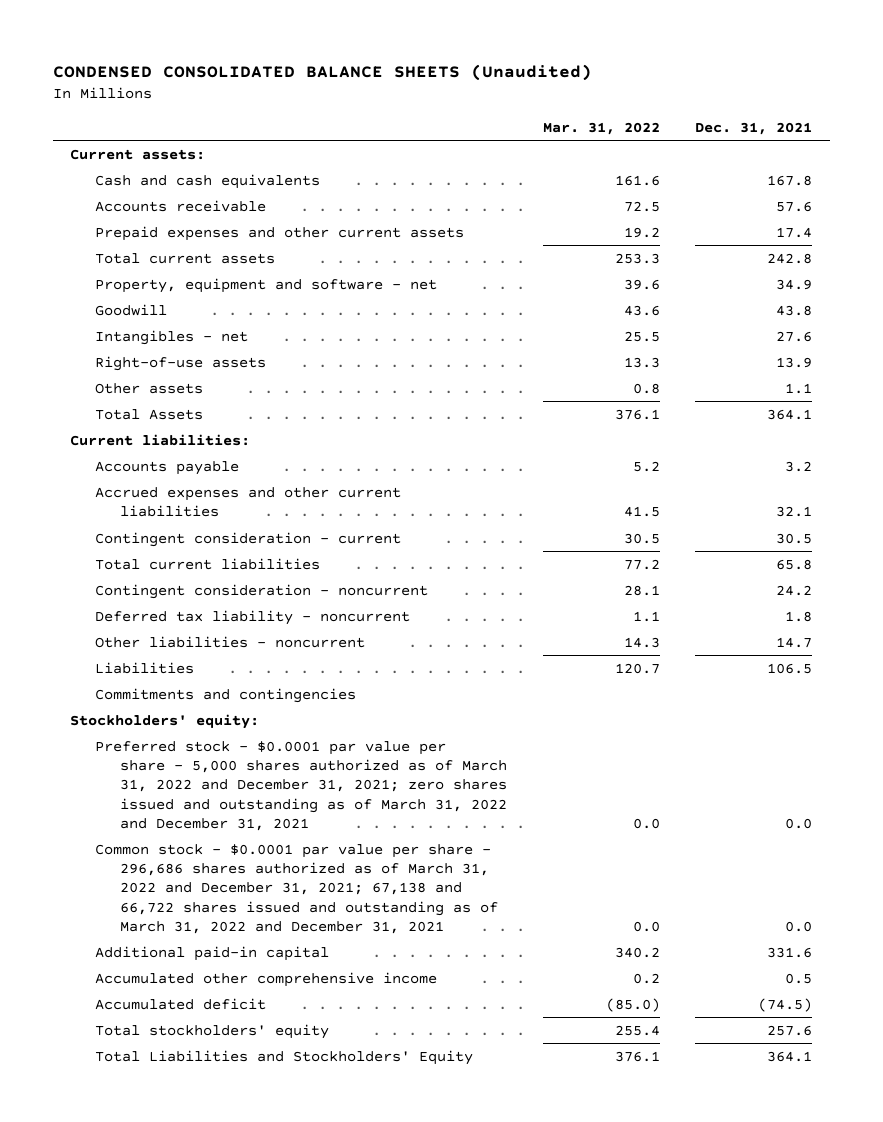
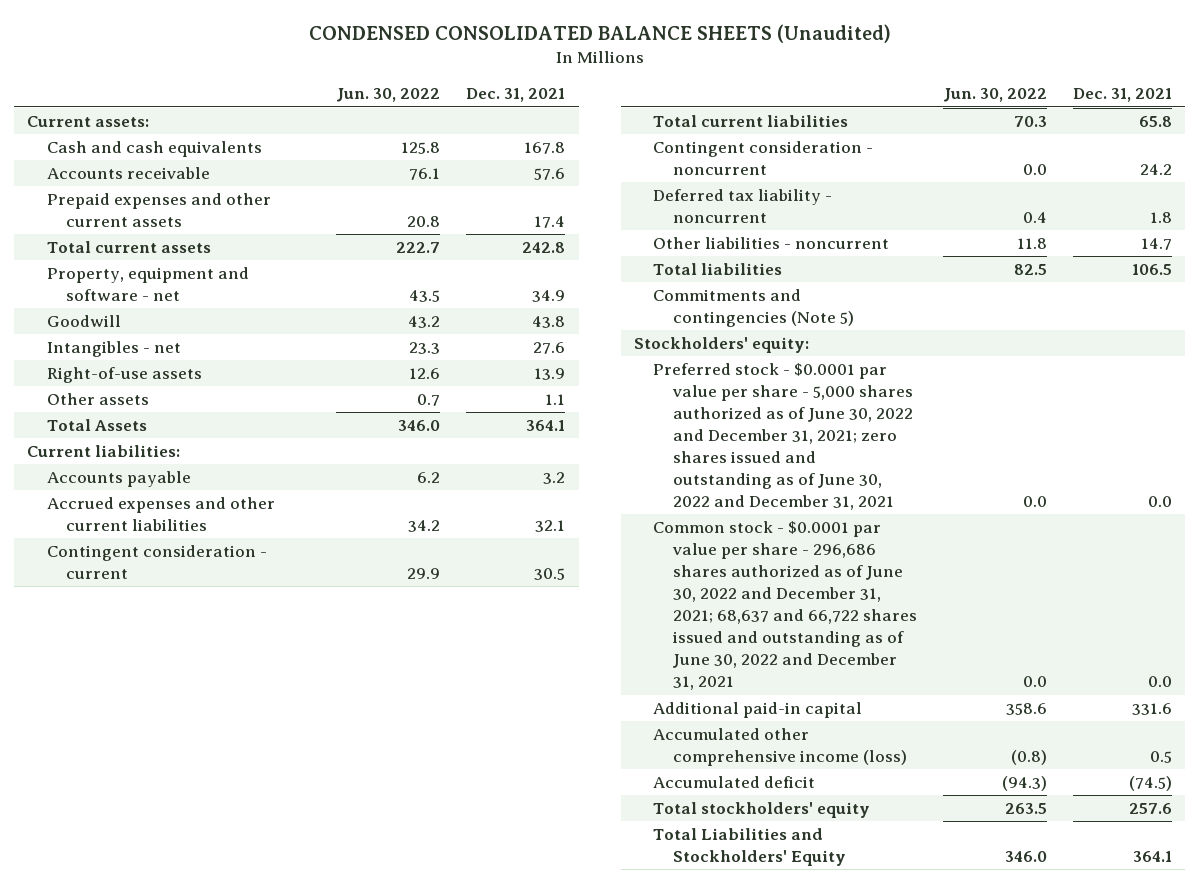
[542,121,660,135] Mar. 31, 2022 -> none
none -> [336,88,441,103] Jun. 30, 2022
[95,661,195,674] Liabilities -> [653,262,783,275] Total liabilities
[95,687,357,703] Commitments and contingencies -> [653,288,854,328] Commitments and contingencies (Note 5)
[95,740,508,831] Preferred stock - $0.0001 par value per share - 5,000 shares authorized as of March 31, 2022 and December 31, 2021; zero shares issued and outstanding as of March 31, 2022 and December 31, 2021 -> [653,362,913,511] Preferred stock - $0.0001 par value per share - 5,000 shares authorized as of June 30, 2022 and December 31, 2021; zero shares issued and outstanding as of June 30, 2022 and December 31, 2021
[95,843,499,934] Common stock - $0.0001 par value per share - 296,686 shares authorized as of March 31, 2022 and December 31, 2021; 67,138 and 66,722 shares issued and outstanding as of March 31, 2022 and December 31, 2021 -> [653,520,917,691] Common stock - $0.0001 par value per share - 296,686 shares authorized as of June 30, 2022 and December 31, 2021; 68,637 and 66,722 shares issued and outstanding as of June 30, 2022 and December 31, 2021
[95,971,438,987] Accumulated other comprehensive income -> [653,727,907,767] Accumulated other comprehensive income (loss)

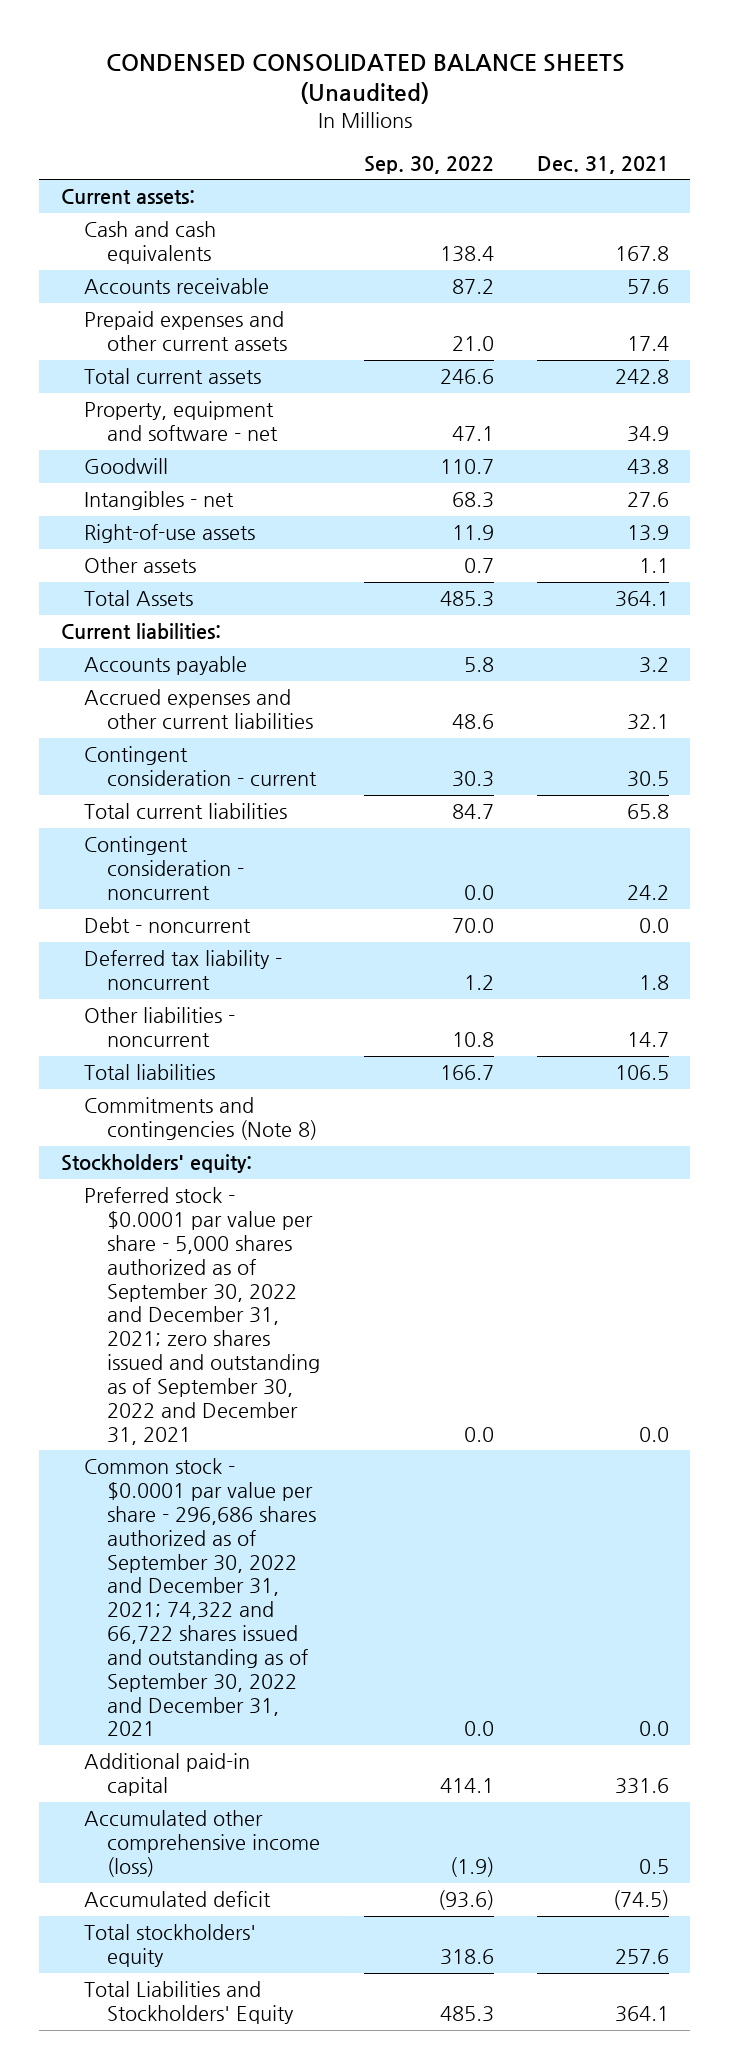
[336,88,441,103] Jun. 30, 2022 -> none
none -> [363,155,494,174] Sep. 30, 2022
none -> [84,917,252,934] Debt - noncurrent
[653,288,854,328] Commitments and contingencies (Note 5) -> [84,1097,318,1141] Commitments and contingencies (Note 8)
[653,362,913,511] Preferred stock - $0.0001 par value per share - 5,000 shares authorized as of June 30, 2022 and December 31, 2021; zero shares issued and outstanding as of June 30, 2022 and December 31, 2021 -> [84,1187,321,1445] Preferred stock - $0.0001 par value per share - 5,000 shares authorized as of September 30, 2022 and December 31, 2021; zero shares issued and outstanding as of September 30, 2022 and December 31, 2021
[653,520,917,691] Common stock - $0.0001 par value per share - 296,686 shares authorized as of June 30, 2022 and December 31, 2021; 68,637 and 66,722 shares issued and outstanding as of June 30, 2022 and December 31, 2021 -> [84,1458,317,1737] Common stock - $0.0001 par value per share - 296,686 shares authorized as of September 30, 2022 and December 31, 2021; 74,322 and 66,722 shares issued and outstanding as of September 30, 2022 and December 31, 2021

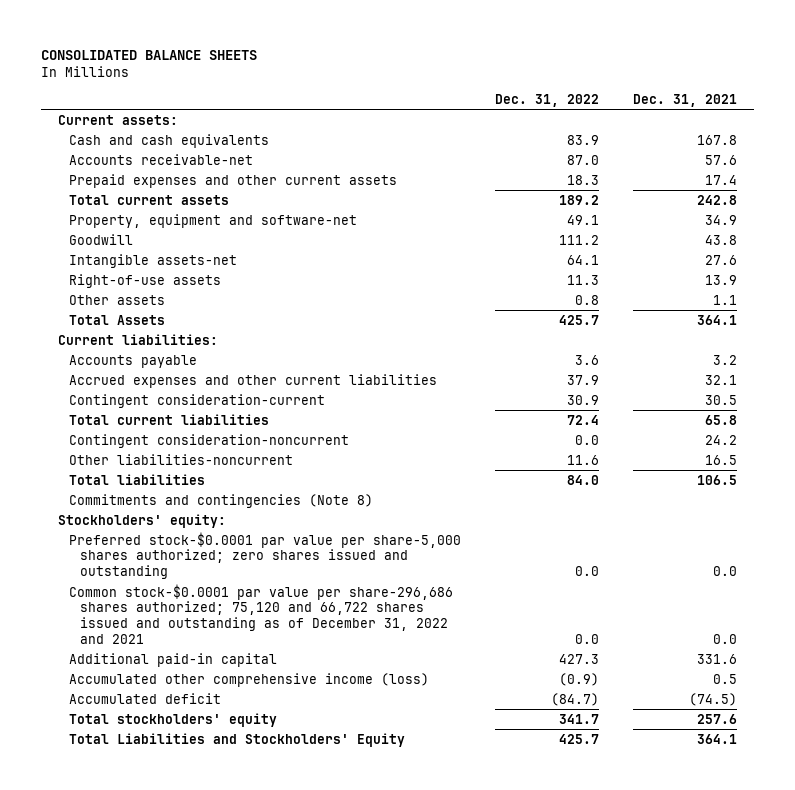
[105,53,625,105] CONDENSED CONSOLIDATED BALANCE SHEETS (Unaudited) -> [41,50,258,61] CONSOLIDATED BALANCE SHEETS
[363,155,494,174] Sep. 30, 2022 -> none
none -> [495,93,600,107] Dec. 31, 2022
[84,278,270,295] Accounts receivable -> [68,153,253,165] Accounts receivable-net
[84,401,279,442] Property, equipment and software - net -> [68,213,357,228] Property, equipment and software-net
[84,491,235,511] Intangibles - net -> [68,253,237,268] Intangible assets-net
[84,746,318,787] Contingent consideration - current -> [68,393,325,408] Contingent consideration-current
[84,917,252,934] Debt - noncurrent -> none
[84,950,283,991] Deferred tax liability - noncurrent -> none
[84,836,245,901] Contingent consideration - noncurrent -> [68,433,349,448] Contingent consideration-noncurrent
[84,1007,236,1048] Other liabilities - noncurrent -> [68,453,293,465] Other liabilities-noncurrent
[626,1032,669,1048] 14.7 -> [705,454,738,465] 16.5
[84,1187,321,1445] Preferred stock - $0.0001 par value per share - 5,000 shares authorized as of September 30, 2022 and December 31, 2021; zero shares issued and outstanding as of September 30, 2022 and December 31, 2021 -> [68,531,461,580] Preferred stock-$0.0001 par value per share-5,000 shares authorized; zero shares issued and outstanding
[84,1458,317,1737] Common stock - $0.0001 par value per share - 296,686 shares authorized as of September 30, 2022 and December 31, 2021; 74,322 and 66,722 shares issued and outstanding as of September 30, 2022 and December 31, 2021 -> [68,583,453,644] Common stock-$0.0001 par value per share-296,686 shares authorized; 75,120 and 66,722 shares issued and outstanding as of December 31, 2022 and 2021

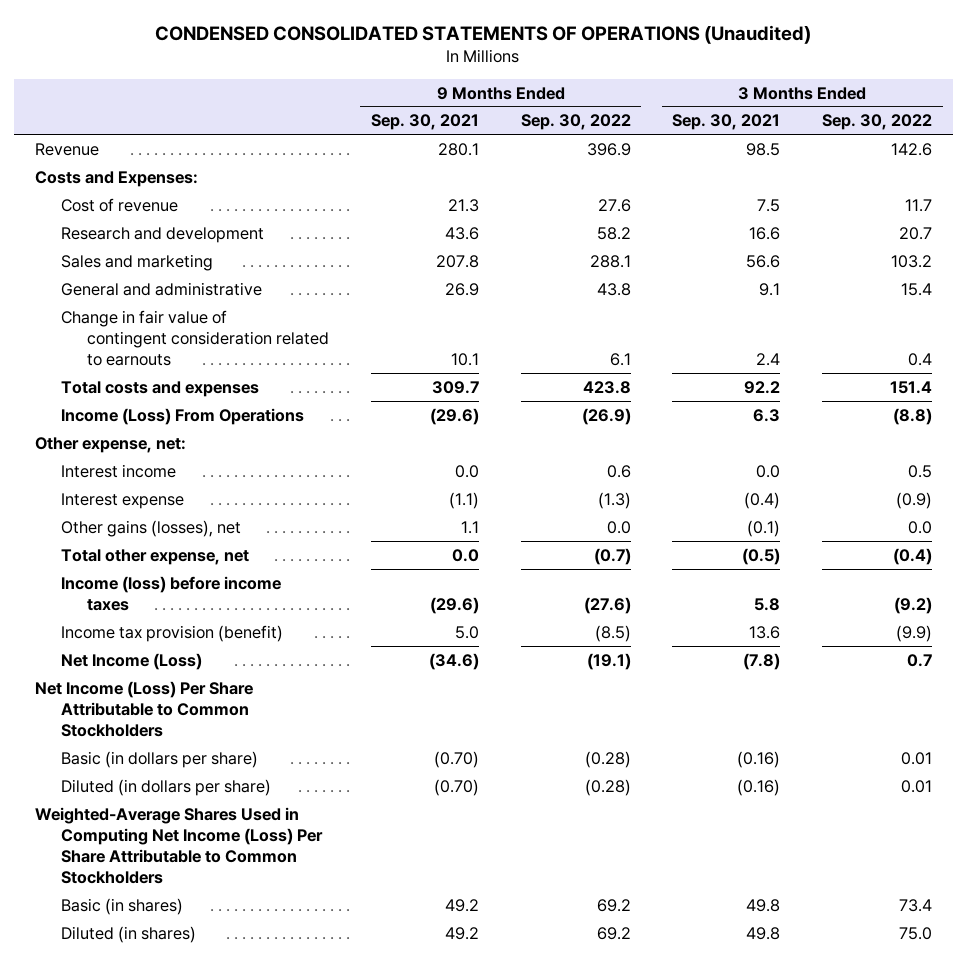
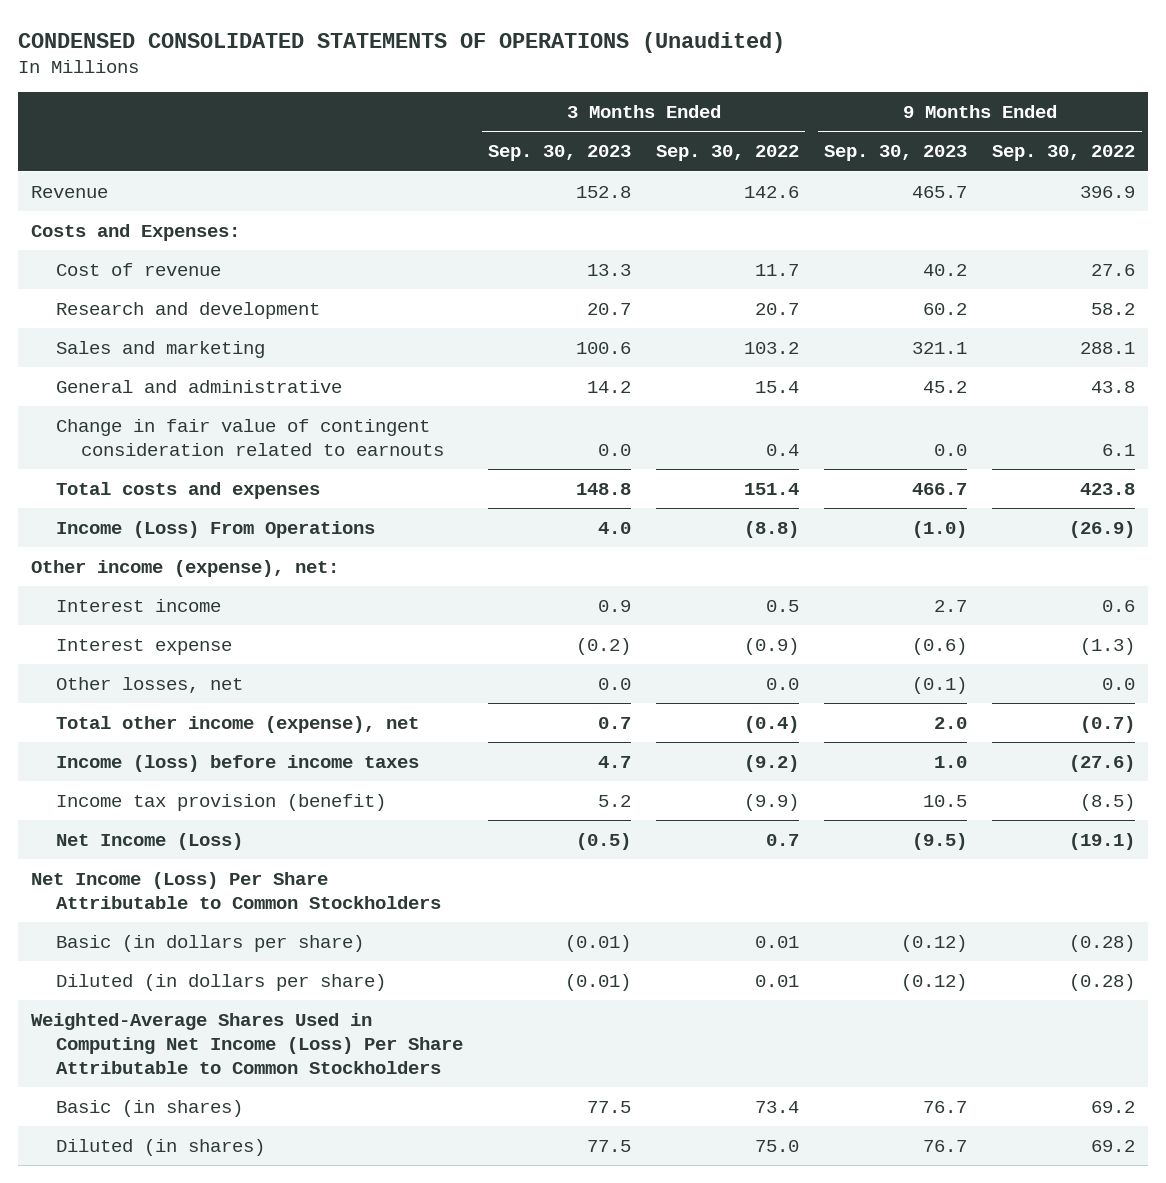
[370,114,479,131] Sep. 30, 2021 -> none
[672,114,781,131] Sep. 30, 2021 -> none
none -> [488,145,632,162] Sep. 30, 2023
none -> [824,145,968,162] Sep. 30, 2023
[34,436,186,453] Other expense, net: -> [30,559,339,577] Other income (expense), net:
[60,519,241,537] Other gains (losses), net -> [55,676,243,693] Other losses, net
[60,548,249,565] Total other expense, net -> [55,715,419,733] Total other income (expense), net

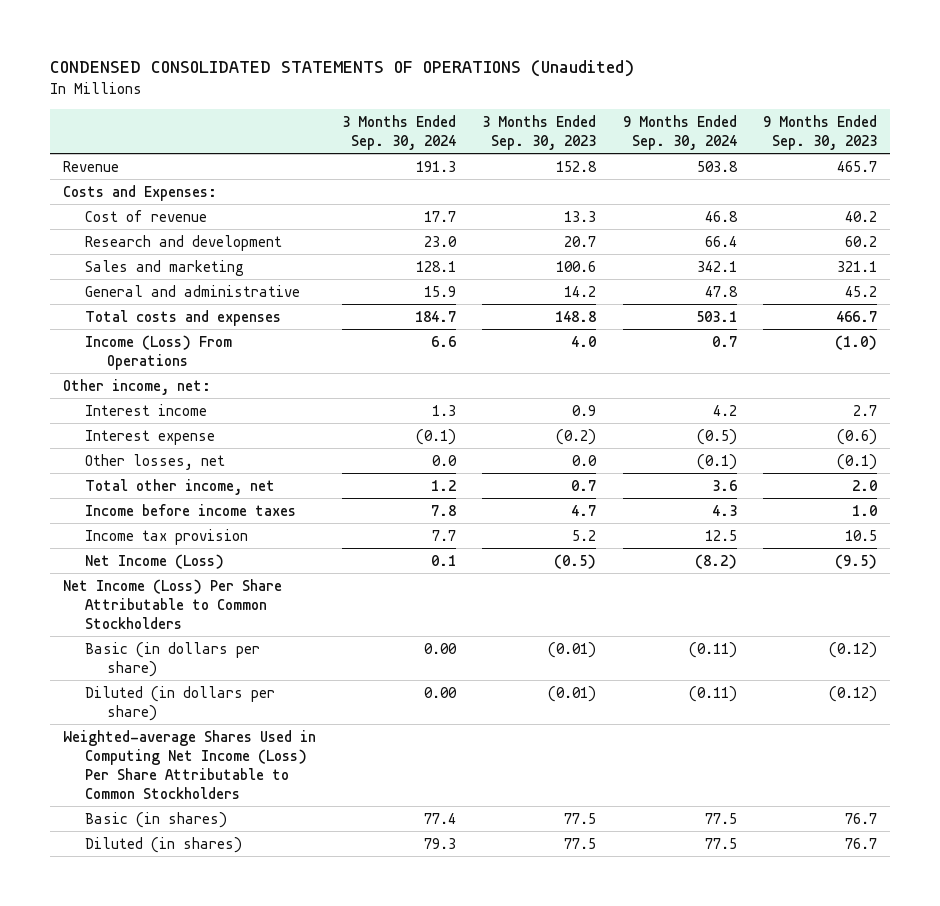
[656,145,800,162] Sep. 30, 2022 -> none
[992,145,1136,162] Sep. 30, 2022 -> none
none -> [342,114,457,150] 3 Months Ended Sep. 30, 2024
none -> [622,114,737,150] 9 Months Ended Sep. 30, 2024
[55,418,445,456] Change in fair value of contingent consideration related to earnouts -> none
[30,559,339,577] Other income (expense), net: -> [62,378,211,395] Other income, net:
[55,715,419,733] Total other income (expense), net -> [84,478,275,495] Total other income, net
[55,754,419,772] Income (loss) before income taxes -> [84,503,296,516] Income before income taxes
[55,793,386,811] Income tax provision (benefit) -> [84,528,248,545] Income tax provision
[30,1012,463,1075] Weighted-Average Shares Used in Computing Net Income (Loss) Per Share Attributable to Common Stockholders -> [62,729,316,800] Weighted-average Shares Used in Computing Net Income (Loss) Per Share Attributable to Common Stockholders

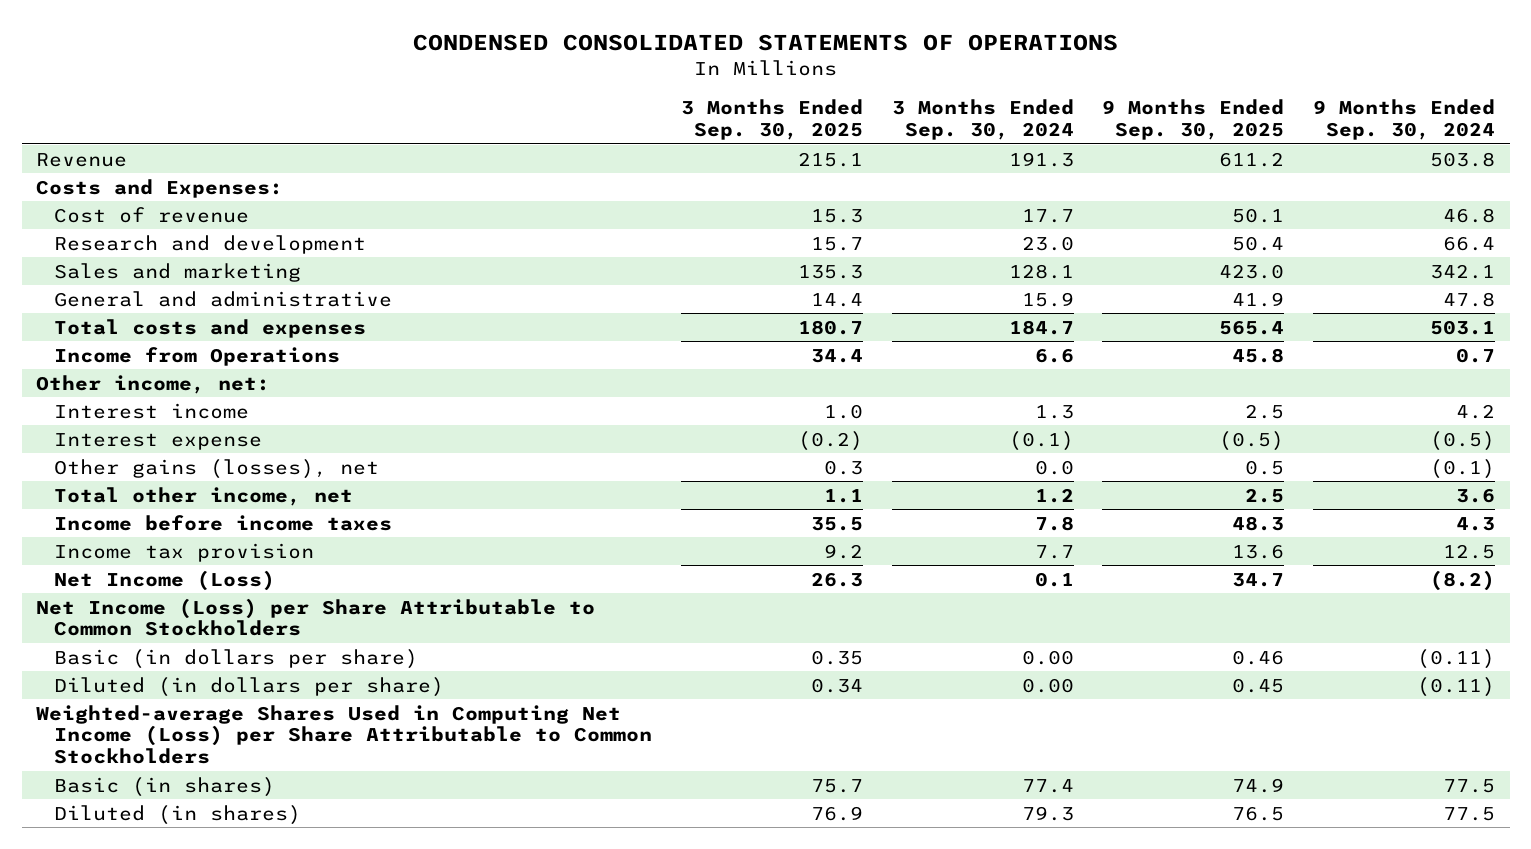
[49,60,634,78] CONDENSED CONSOLIDATED STATEMENTS OF OPERATIONS (Unaudited) -> [412,34,1118,52] CONDENSED CONSOLIDATED STATEMENTS OF OPERATIONS
[482,114,597,150] 3 Months Ended Sep. 30, 2023 -> none
[762,114,877,150] 9 Months Ended Sep. 30, 2023 -> none
none -> [680,99,863,141] 3 Months Ended Sep. 30, 2025
none -> [1102,99,1285,141] 9 Months Ended Sep. 30, 2025
[84,334,232,370] Income (Loss) From Operations -> [53,346,340,366] Income from Operations
[84,453,225,470] Other losses, net -> [53,458,379,479] Other gains (losses), net
[62,578,282,629] Net Income (Loss) Per Share Attributable to Common Stockholders -> [36,597,596,637] Net Income (Loss) per Share Attributable to Common Stockholders
[62,729,316,800] Weighted-average Shares Used in Computing Net Income (Loss) Per Share Attributable to Common Stockholders -> [36,704,652,765] Weighted-average Shares Used in Computing Net Income (Loss) per Share Attributable to Common Stockholders

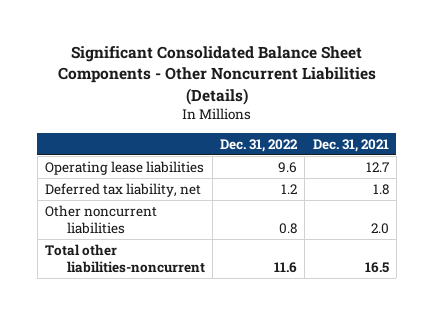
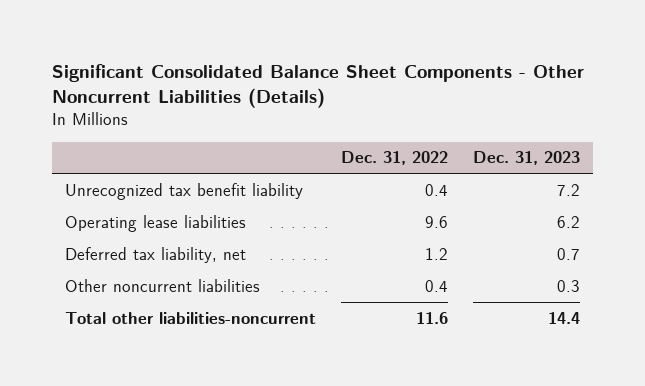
[312,138,389,152] Dec. 31, 2021 -> none
none -> [473,151,581,166] Dec. 31, 2023
none -> [64,182,303,200] Unrecognized tax benefit liability
[279,223,298,235] 0.8 -> [425,279,449,292] 0.4

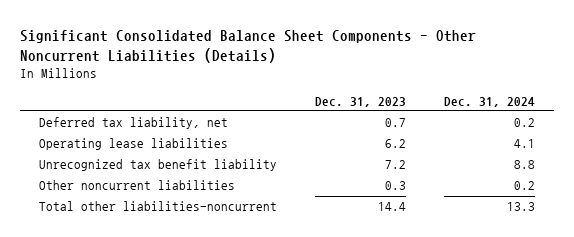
[341,151,449,166] Dec. 31, 2022 -> none
none -> [443,96,535,107] Dec. 31, 2024
[64,214,246,232] Operating lease liabilities -> [38,138,228,151] Operating lease liabilities
[64,182,303,200] Unrecognized tax benefit liability -> [38,159,277,172] Unrecognized tax benefit liability

